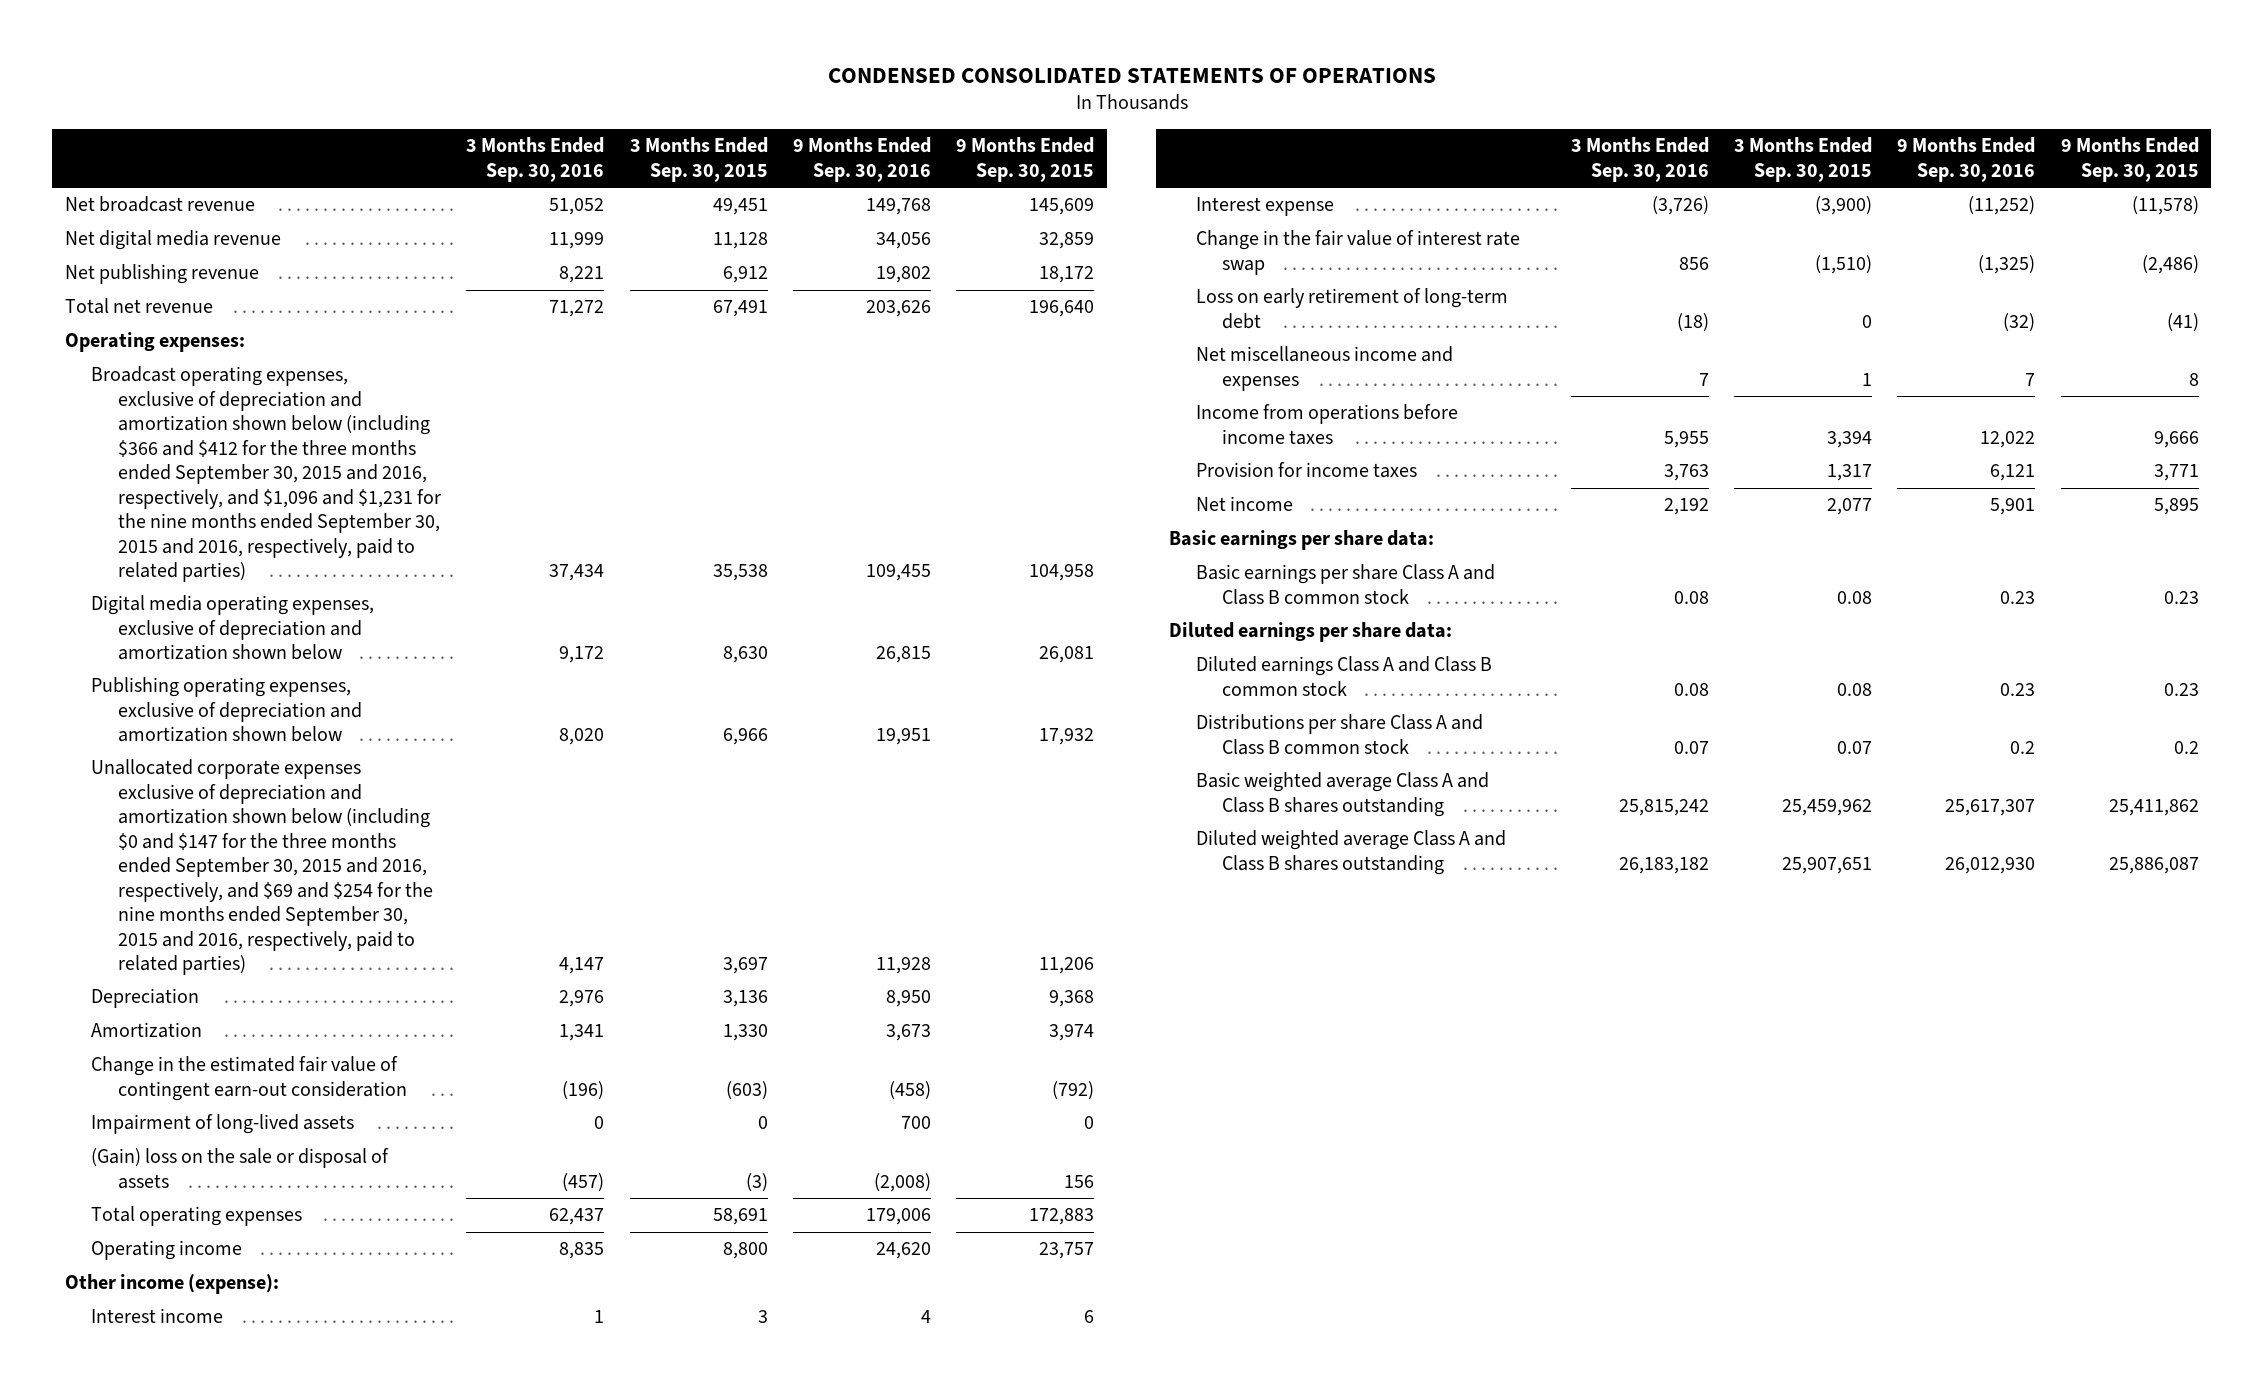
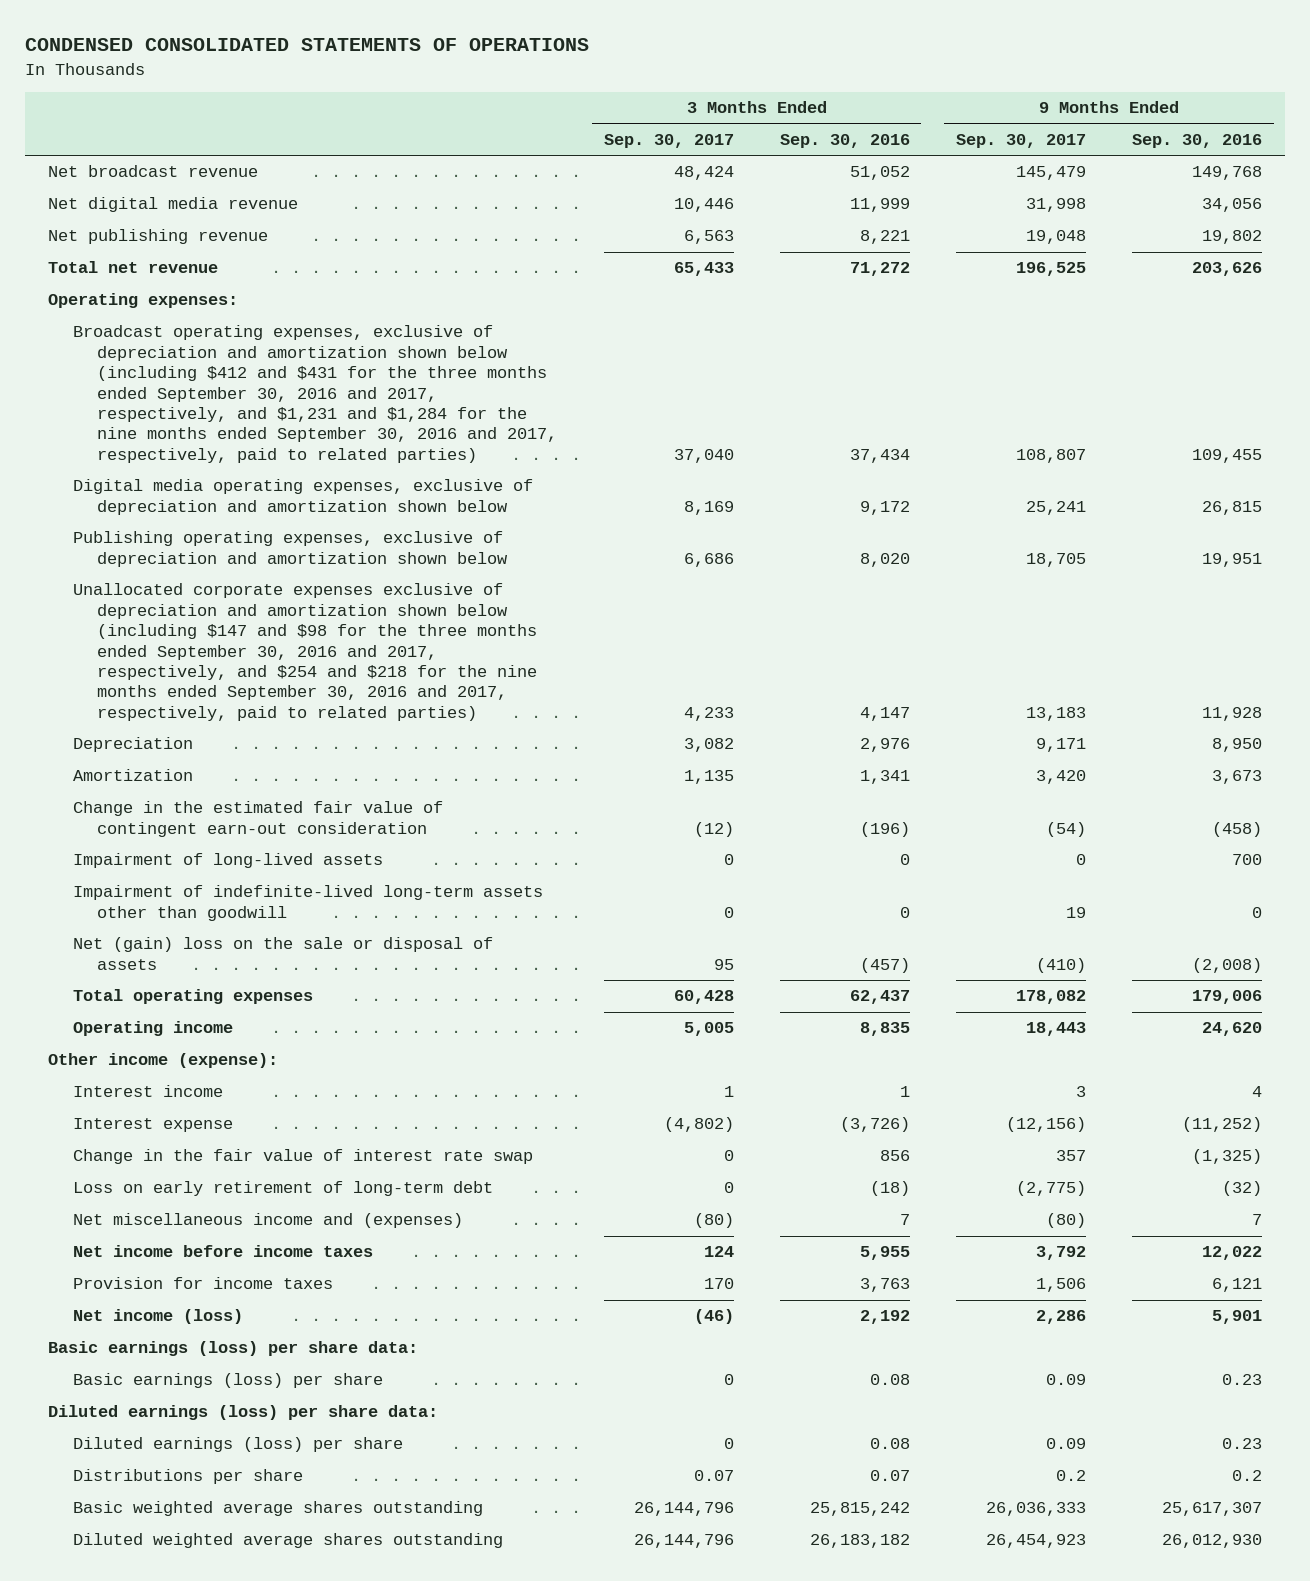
[629,137,768,182] 3 Months Ended Sep. 30, 2015 -> none
[956,137,1095,182] 9 Months Ended Sep. 30, 2015 -> none
none -> [603,134,734,149] Sep. 30, 2017
none -> [955,134,1086,149] Sep. 30, 2017
[91,366,442,583] Broadcast operating expenses, exclusive of depreciation and amortization shown below (including $366 and $412 for the three months ended September 30, 2015 and 2016, respectively, and $1,096 and $1,231 for the nine months ended September 30, 2015 and 2016, respectively, paid to related parties) -> [72,325,558,463] Broadcast operating expenses, exclusive of depreciation and amortization shown below (including $412 and $431 for the three months ended September 30, 2016 and 2017, respectively, and $1,231 and $1,284 for the nine months ended September 30, 2016 and 2017, respectively, paid to related parties)
[91,759,434,976] Unallocated corporate expenses exclusive of depreciation and amortization shown below (including $0 and $147 for the three months ended September 30, 2015 and 2016, respectively, and $69 and $254 for the nine months ended September 30, 2015 and 2016, respectively, paid to related parties) -> [72,583,538,721] Unallocated corporate expenses exclusive of depreciation and amortization shown below (including $147 and $98 for the three months ended September 30, 2016 and 2017, respectively, and $254 and $218 for the nine months ended September 30, 2016 and 2017, respectively, paid to related parties)
none -> [72,885,543,921] Impairment of indefinite-lived long-term assets other than goodwill
[91,1148,390,1189] (Gain) loss on the sale or disposal of assets -> [72,937,493,970] Net (gain) loss on the sale or disposal of assets
[1195,346,1453,391] Net miscellaneous income and expenses -> [72,1213,463,1229] Net miscellaneous income and (expenses)
[1195,404,1458,445] Income from operations before income taxes -> [72,1245,373,1258] Net income before income taxes
[1195,496,1293,512] Net income -> [72,1309,243,1325] Net income (loss)
[1168,530,1434,551] Basic earnings per share data: -> [47,1341,418,1357] Basic earnings (loss) per share data:
[1195,564,1495,605] Basic earnings per share Class A and Class B common stock -> [72,1373,383,1389] Basic earnings (loss) per share
[1168,622,1452,643] Diluted earnings per share data: -> [47,1405,438,1421] Diluted earnings (loss) per share data:
[1195,656,1492,696] Diluted earnings Class A and Class B common stock -> [72,1437,403,1453] Diluted earnings (loss) per share
[1195,714,1483,755] Distributions per share Class A and Class B common stock -> [72,1469,303,1485] Distributions per share
[1195,772,1489,817] Basic weighted average Class A and Class B shares outstanding -> [72,1501,483,1517] Basic weighted average shares outstanding
[1195,830,1506,875] Diluted weighted average Class A and Class B shares outstanding -> [72,1533,503,1549] Diluted weighted average shares outstanding

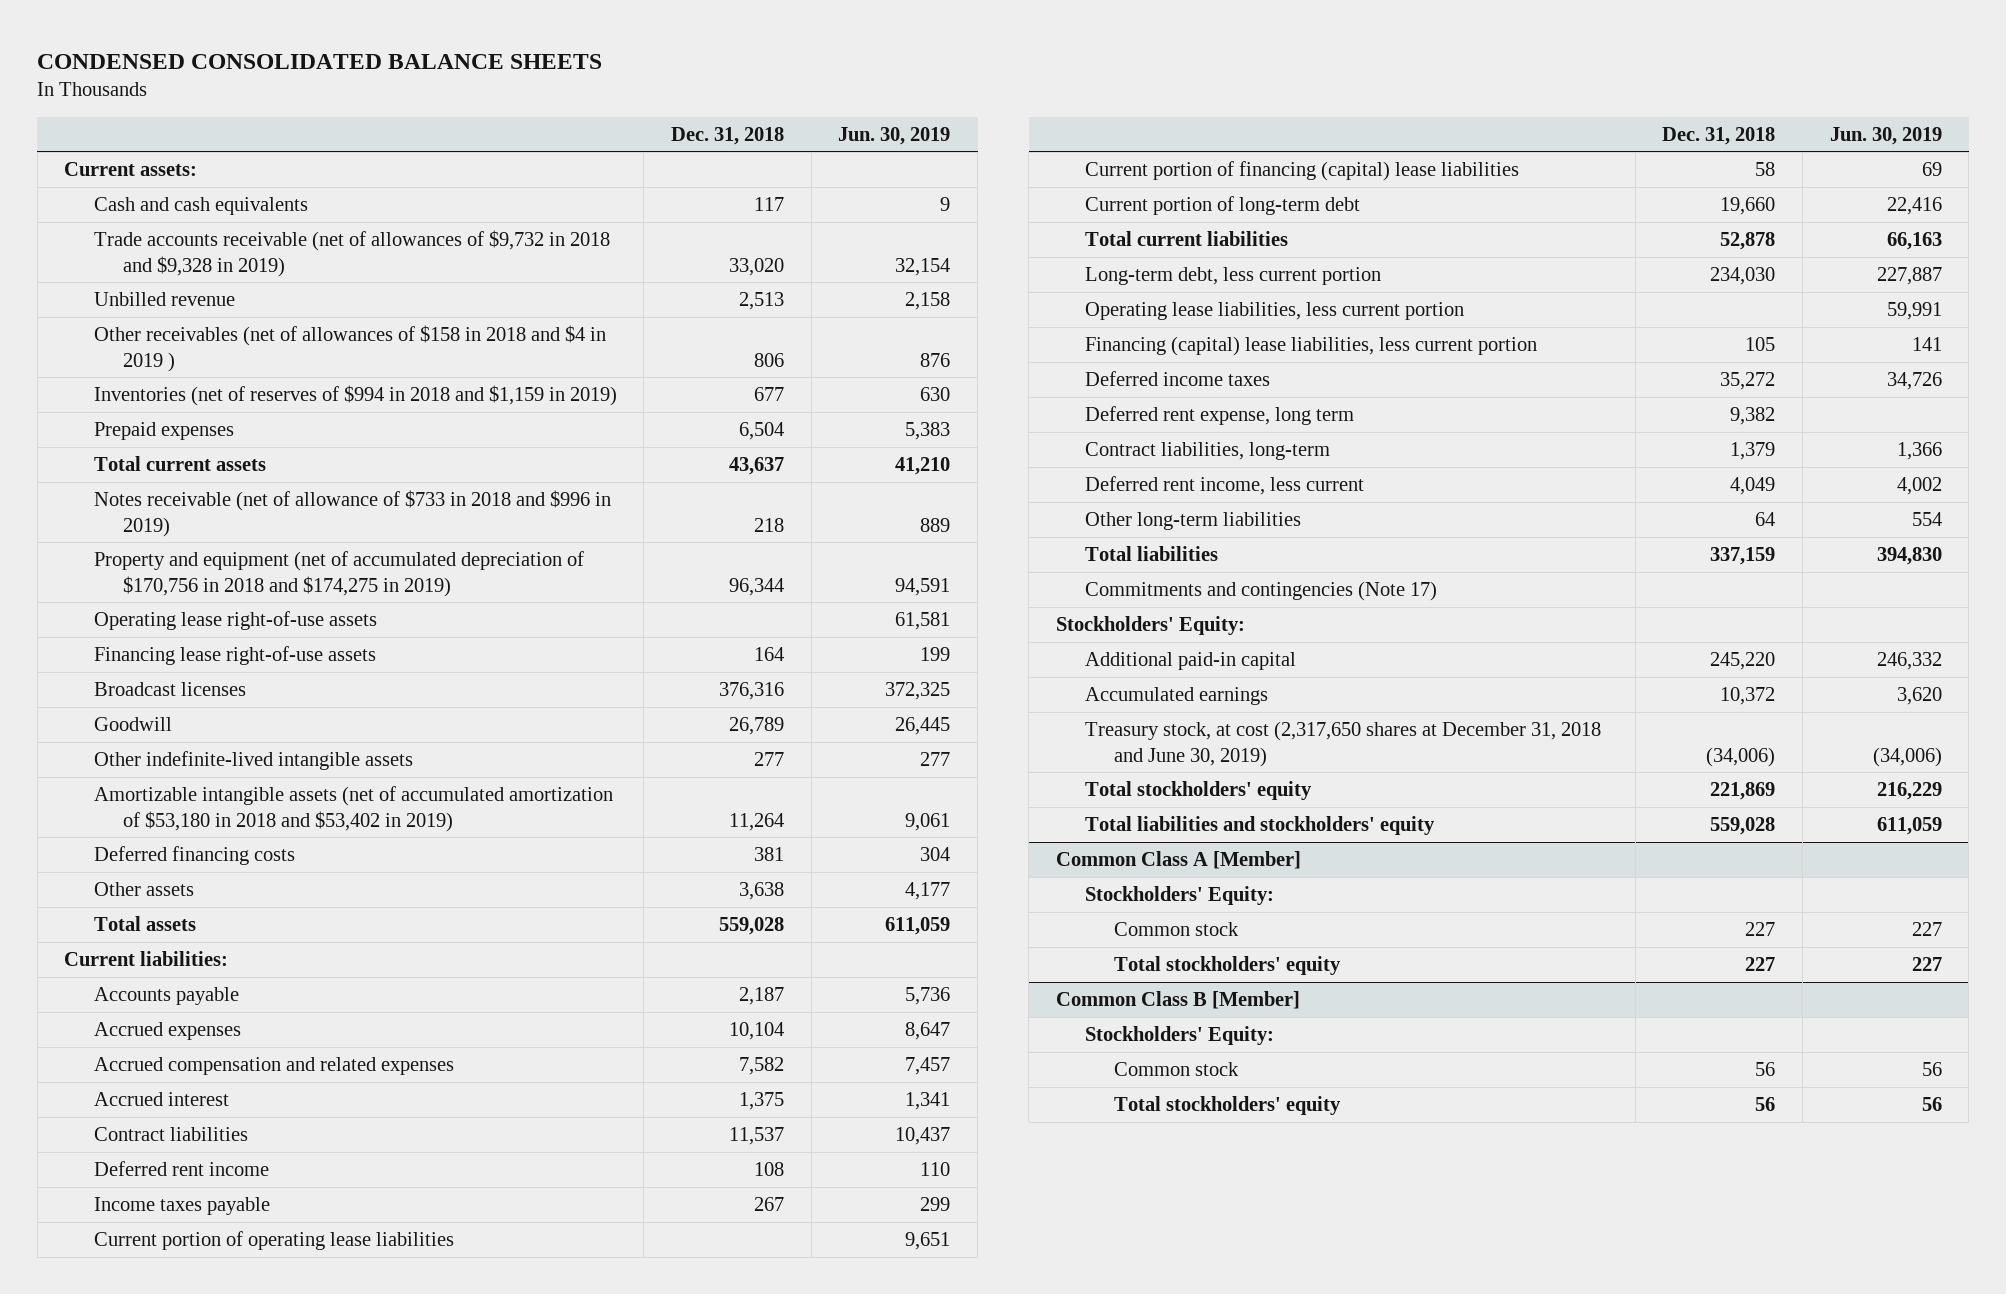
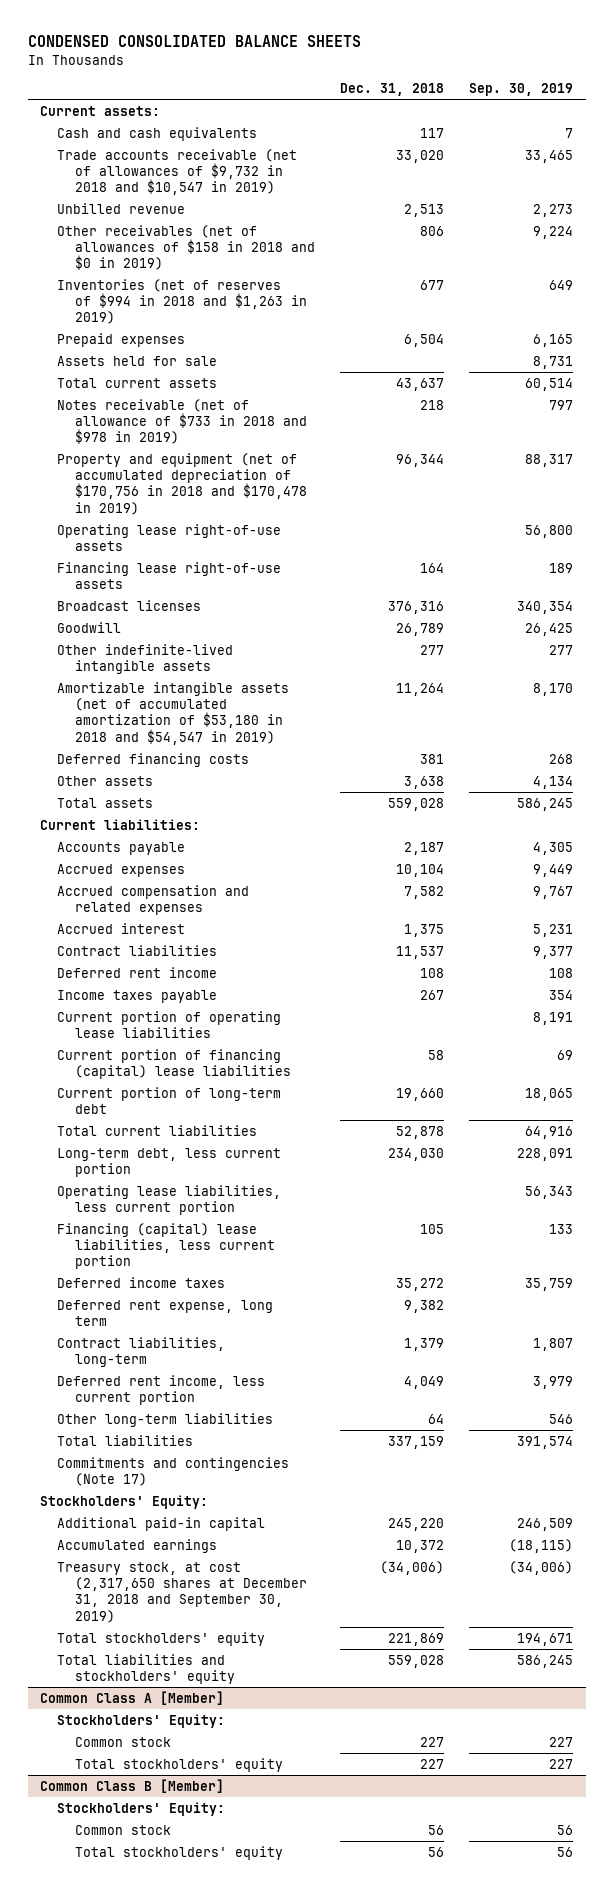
[838,126,951,145] Jun. 30, 2019 -> none
none -> [469,83,574,97] Sep. 30, 2019
[93,229,610,277] Trade accounts receivable (net of allowances of $9,732 in 2018 and $9,328 in 2019) -> [57,148,298,196] Trade accounts receivable (net of allowances of $9,732 in 2018 and $10,547 in 2019)
[93,324,606,372] Other receivables (net of allowances of $158 in 2018 and $4 in 2019 ) -> [57,224,315,271] Other receivables (net of allowances of $158 in 2018 and $0 in 2019)
[93,384,617,406] Inventories (net of reserves of $994 in 2018 and $1,159 in 2019) -> [57,278,307,325] Inventories (net of reserves of $994 in 2018 and $1,263 in 2019)
none -> [57,355,218,366] Assets held for sale
[93,489,611,537] Notes receivable (net of allowance of $733 in 2018 and $996 in 2019) -> [57,398,307,445] Notes receivable (net of allowance of $733 in 2018 and $978 in 2019)
[93,550,584,597] Property and equipment (net of accumulated depreciation of $170,756 in 2018 and $174,275 in 2019) -> [57,452,307,515] Property and equipment (net of accumulated depreciation of $170,756 in 2018 and $170,478 in 2019)
[93,785,613,832] Amortizable intangible assets (net of accumulated amortization of $53,180 in 2018 and $53,402 in 2019) -> [57,681,290,745] Amortizable intangible assets (net of accumulated amortization of $53,180 in 2018 and $54,547 in 2019)
[1085,475,1365,495] Deferred rent income, less current -> [57,1374,266,1405] Deferred rent income, less current portion
[1085,720,1602,767] Treasury stock, at cost (2,317,650 shares at December 31, 2018 and June 30, 2019) -> [57,1561,307,1623] Treasury stock, at cost (2,317,650 shares at December 31, 2018 and September 30, 2019)

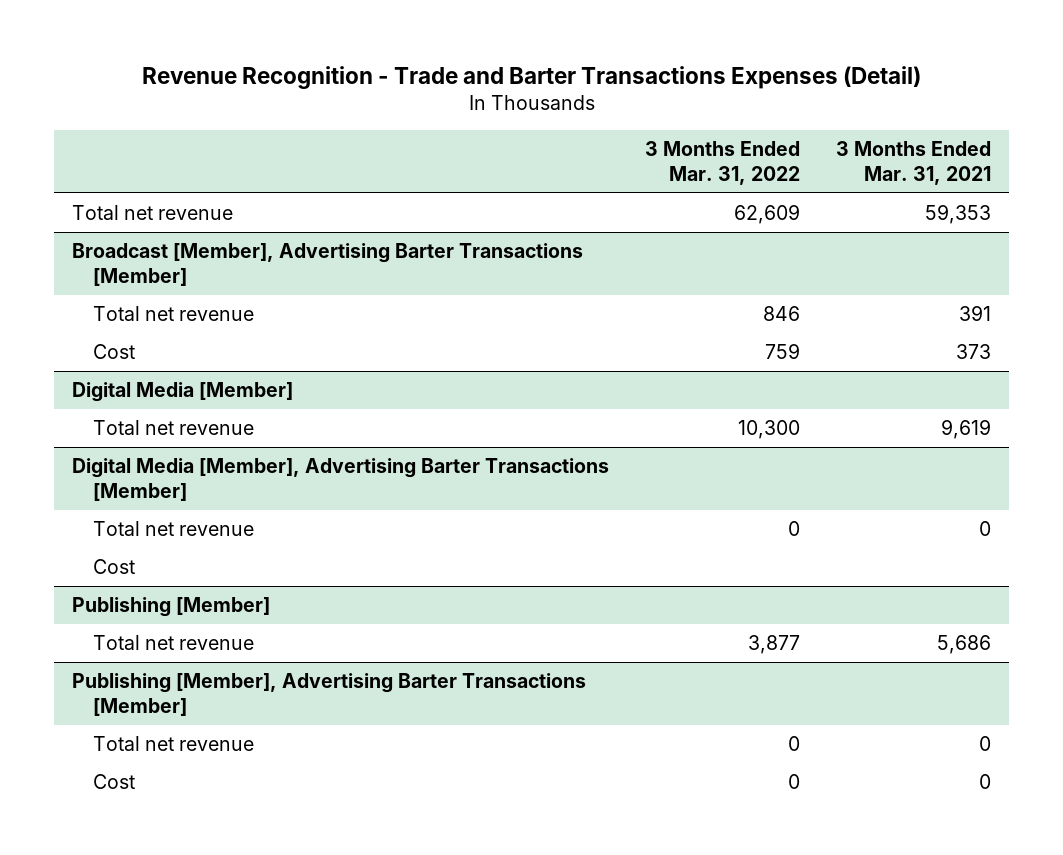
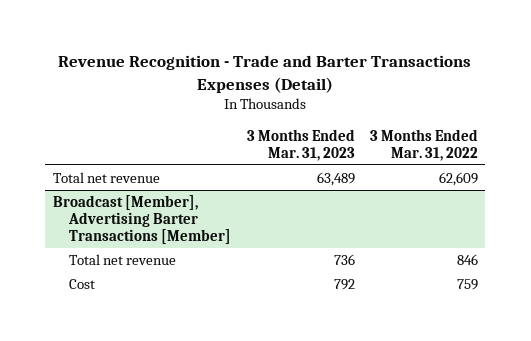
[836,140,992,185] 3 Months Ended Mar. 31, 2021 -> none
none -> [246,128,355,161] 3 Months Ended Mar. 31, 2023
[72,382,294,403] Digital Media [Member] -> none
[92,420,254,436] Total net revenue -> none
[72,458,610,502] Digital Media [Member], Advertising Barter Transactions [Member] -> none
[92,521,254,537] Total net revenue -> none
[92,559,135,575] Cost -> none
[72,597,271,618] Publishing [Member] -> none
[92,635,254,651] Total net revenue -> none
[72,673,587,717] Publishing [Member], Advertising Barter Transactions [Member] -> none
[92,736,254,752] Total net revenue -> none
[92,774,135,790] Cost -> none

